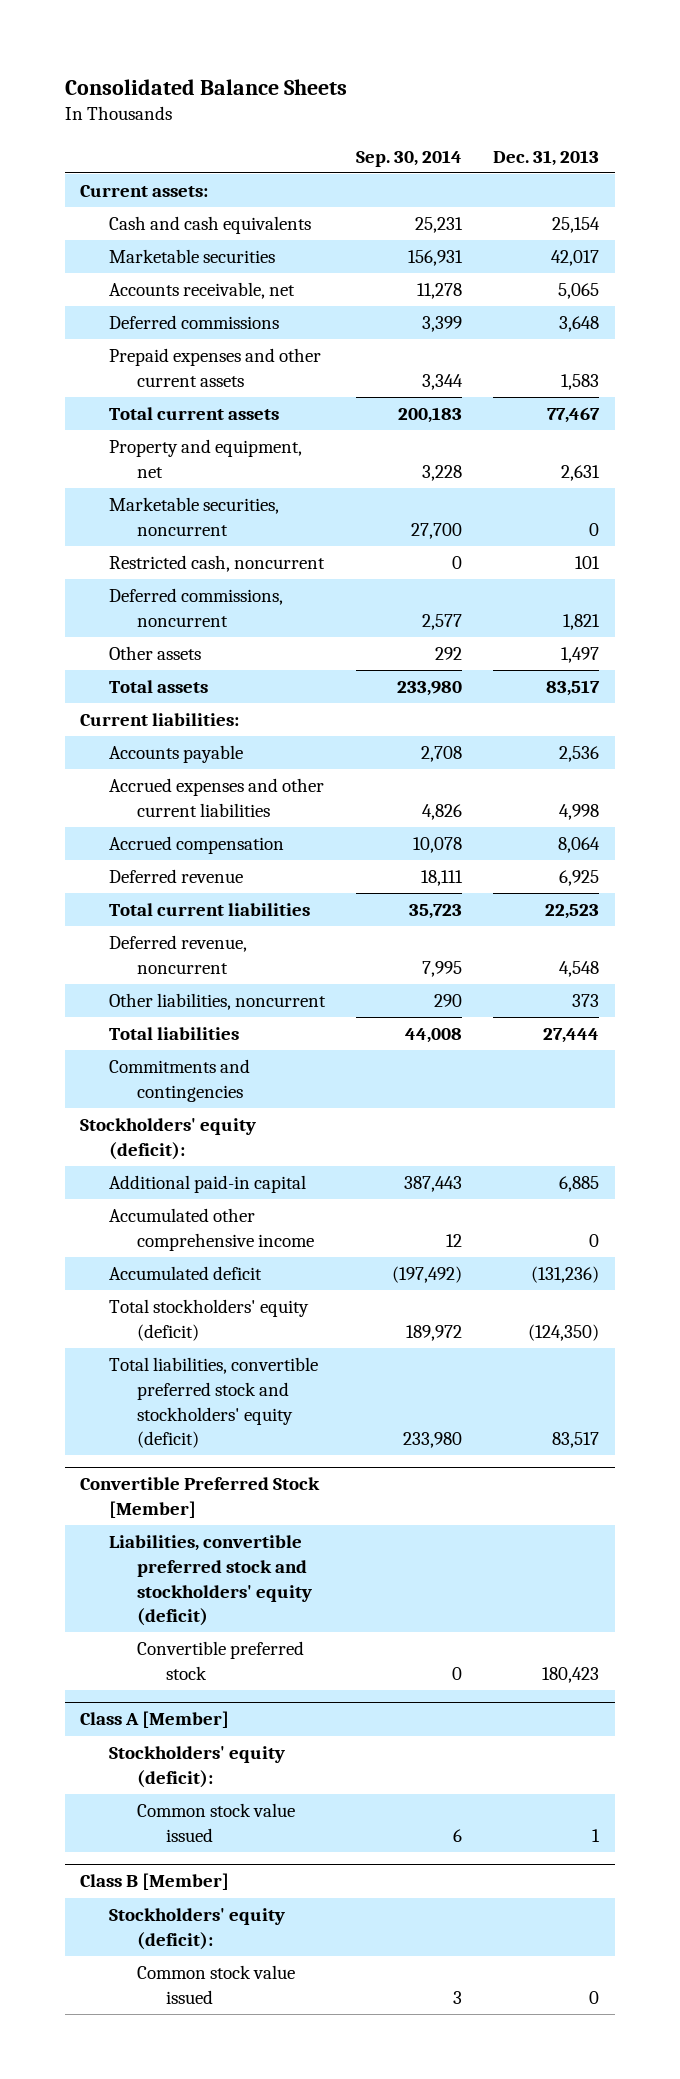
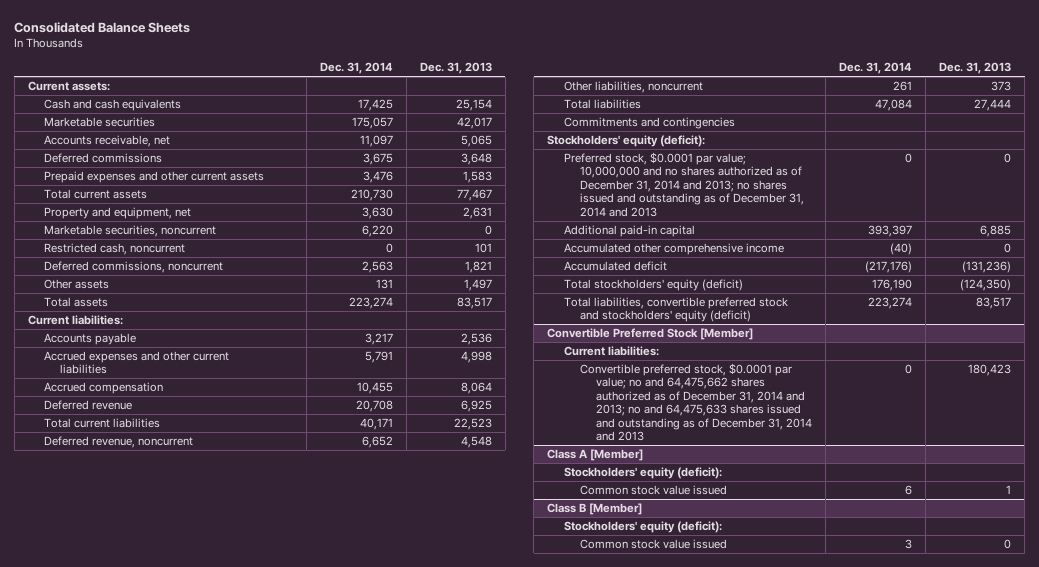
[356,149,463,167] Sep. 30, 2014 -> none
none -> [319,62,393,75] Dec. 31, 2014
none -> [563,151,804,217] Preferred stock, $0.0001 par value; 10,000,000 and no shares authorized as of December 31, 2014 and 2013; no shares issued and outstanding as of December 31, 2014 and 2013
[108,1535,313,1627] Liabilities, convertible preferred stock and stockholders' equity (deficit) -> none
none -> [563,345,659,356] Current liabilities:
[137,1641,305,1680] Convertible preferred stock -> [579,362,813,442] Convertible preferred stock, $0.0001 par value; no and 64,475,662 shares authorized as of December 31, 2014 and 2013; no and 64,475,633 shares issued and outstanding as of December 31, 2014 and 2013

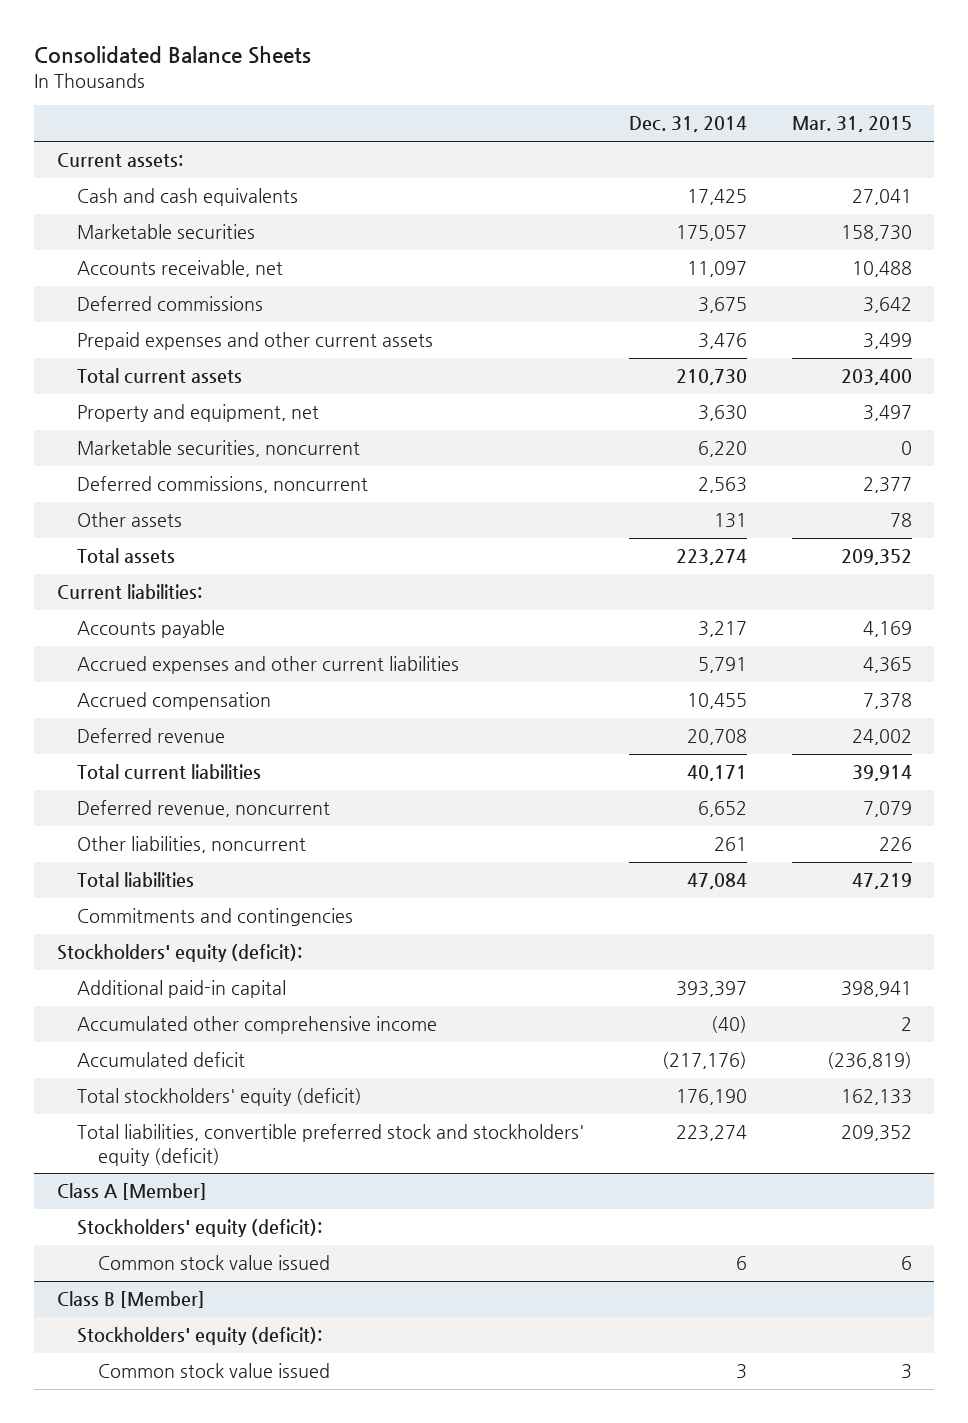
[419,62,492,75] Dec. 31, 2013 -> none
none -> [791,116,912,133] Mar. 31, 2015
[43,242,185,255] Restricted cash, noncurrent -> none
[563,151,804,217] Preferred stock, $0.0001 par value; 10,000,000 and no shares authorized as of December 31, 2014 and 2013; no shares issued and outstanding as of December 31, 2014 and 2013 -> none
[547,327,754,340] Convertible Preferred Stock [Member] -> none
[563,345,659,356] Current liabilities: -> none
[579,362,813,442] Convertible preferred stock, $0.0001 par value; no and 64,475,662 shares authorized as of December 31, 2014 and 2013; no and 64,475,633 shares issued and outstanding as of December 31, 2014 and 2013 -> none

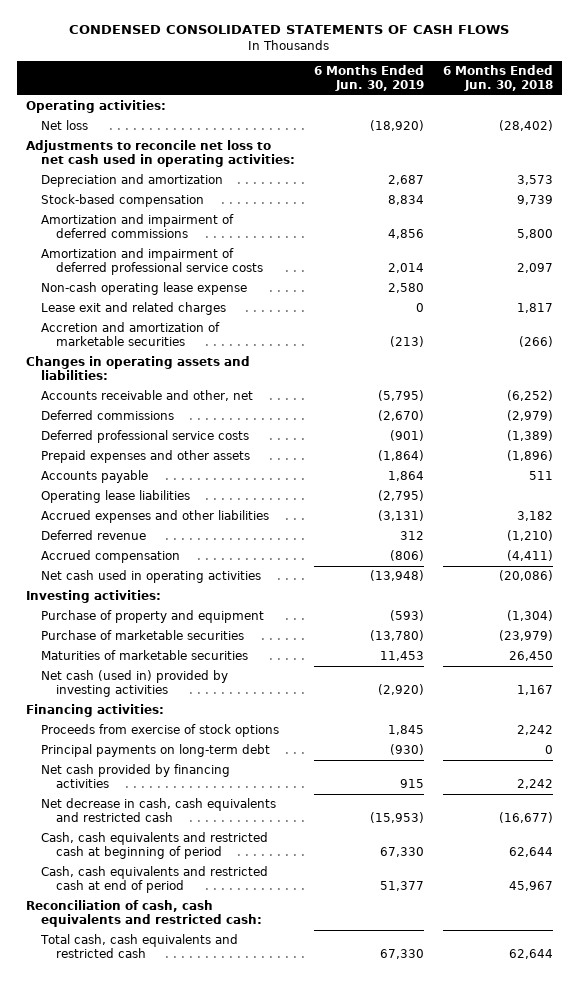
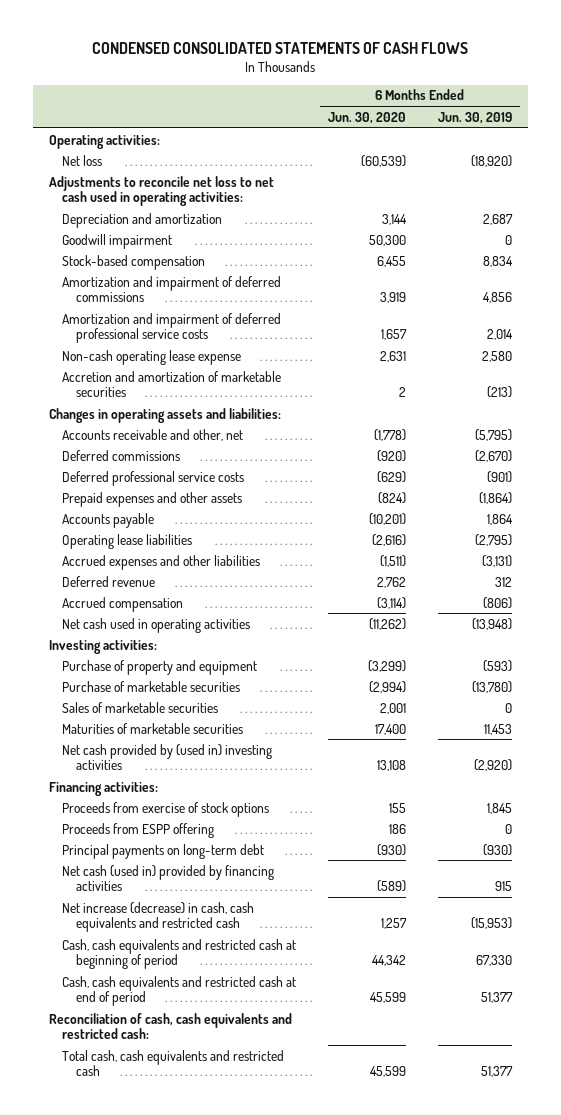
[442,65,553,92] 6 Months Ended Jun. 30, 2018 -> none
none -> [328,111,407,124] Jun. 30, 2020
none -> [62,233,173,249] Goodwill impairment
[41,302,227,316] Lease exit and related charges -> none
none -> [62,701,219,713] Sales of marketable securities
[41,670,229,698] Net cash (used in) provided by investing activities -> [62,743,273,771] Net cash provided by (used in) investing activities
none -> [62,822,215,838] Proceeds from ESPP offering
[41,764,231,789] Net cash provided by financing activities -> [62,864,275,892] Net cash (used in) provided by financing activities
[41,798,277,823] Net decrease in cash, cash equivalents and restricted cash -> [62,901,255,933] Net increase (decrease) in cash, cash equivalents and restricted cash
[379,949,424,960] 67,330 -> [481,1066,514,1078] 51,377

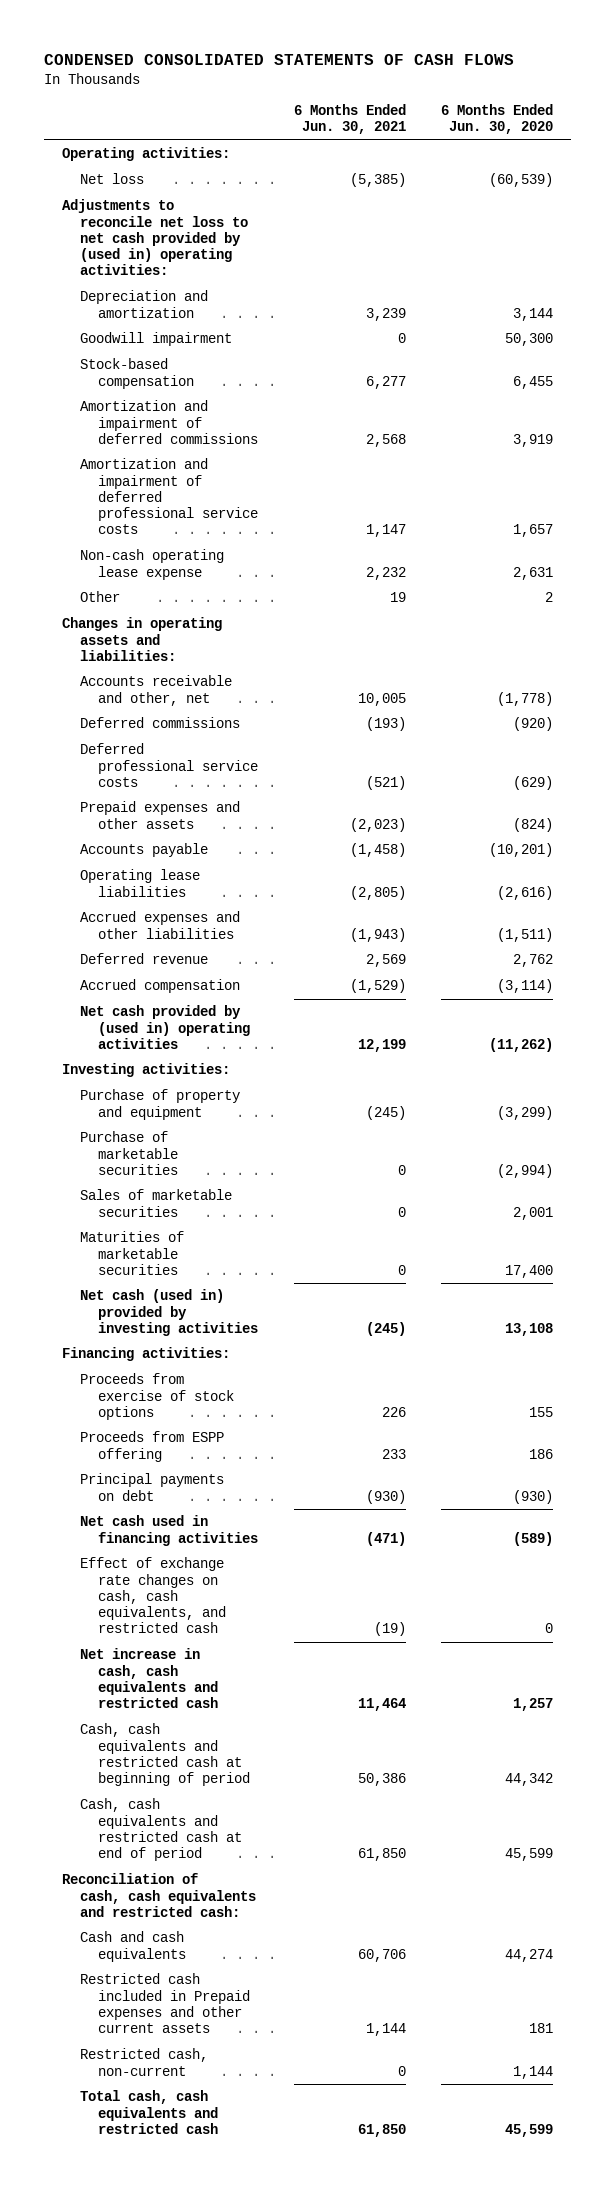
[438,111,513,124] Jun. 30, 2019 -> none
none -> [293,104,406,135] 6 Months Ended Jun. 30, 2021
[48,175,274,207] Adjustments to reconcile net loss to net cash used in operating activities: -> [61,199,248,276] Adjustments to reconcile net loss to net cash provided by (used in) operating activities:
[62,370,282,398] Accretion and amortization of marketable securities -> none
none -> [79,591,120,603] Other
[62,617,251,633] Net cash used in operating activities -> [79,1005,251,1049] Net cash provided by (used in) operating activities
[62,743,273,771] Net cash provided by (used in) investing activities -> [79,1289,259,1336] Net cash (used in) provided by investing activities
[62,843,265,859] Principal payments on long-term debt -> [79,1473,224,1501] Principal payments on debt
[62,864,275,892] Net cash (used in) provided by financing activities -> [79,1515,259,1546] Net cash used in financing activities
none -> [79,1557,227,1634] Effect of exchange rate changes on cash, cash equivalents, and restricted cash
[62,901,255,933] Net increase (decrease) in cash, cash equivalents and restricted cash -> [79,1648,219,1709] Net increase in cash, cash equivalents and restricted cash
none -> [79,1931,187,1962] Cash and cash equivalents
none -> [79,1973,251,2034] Restricted cash included in Prepaid expenses and other current assets
none -> [79,2048,208,2076] Restricted cash, non-current

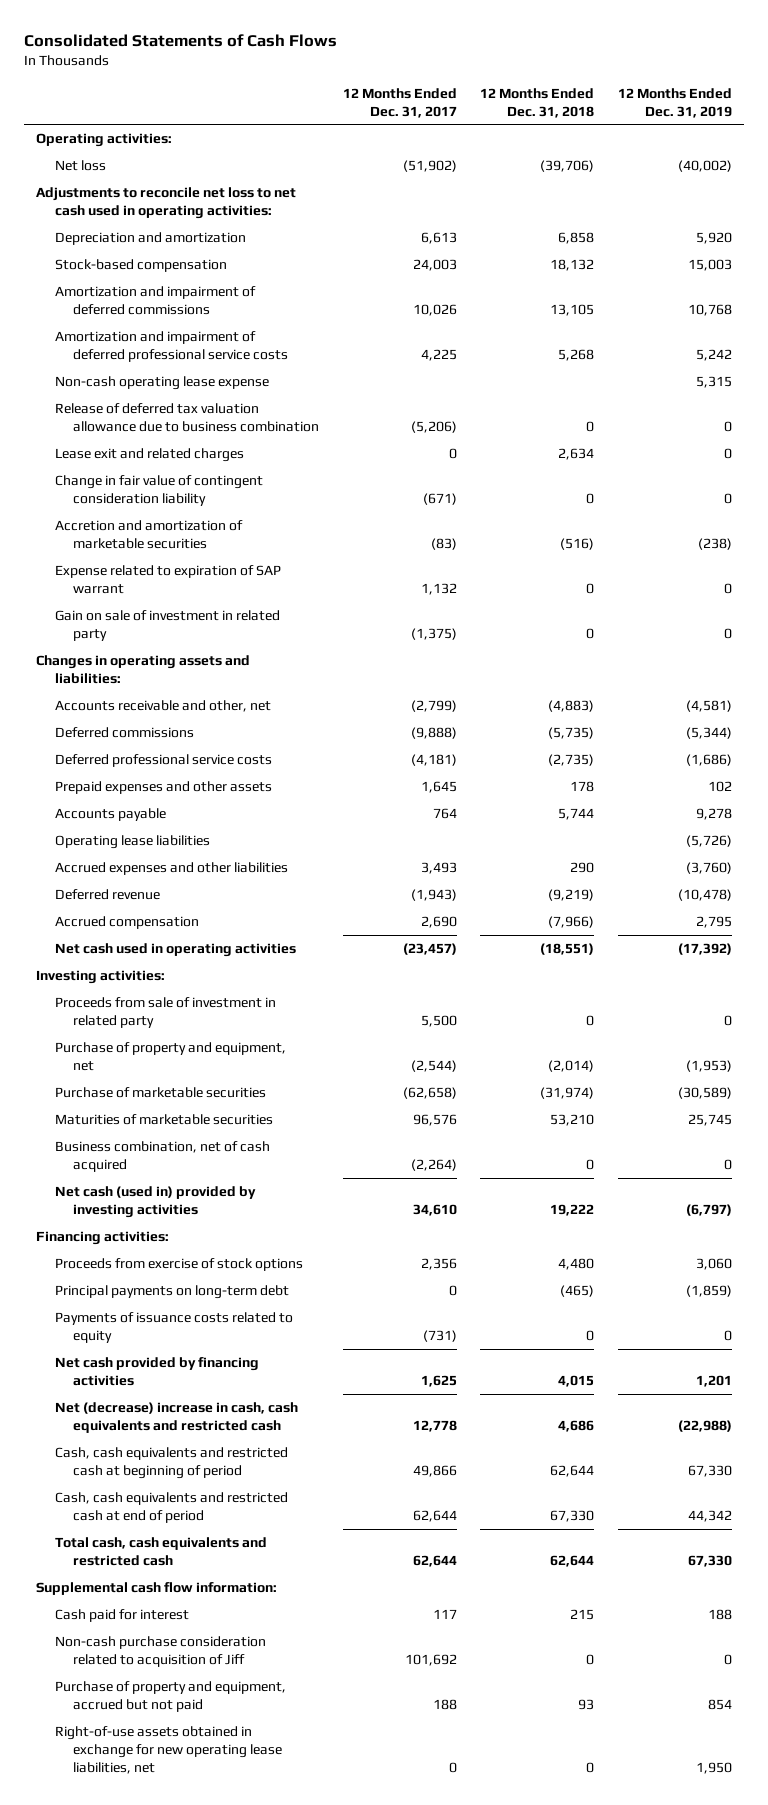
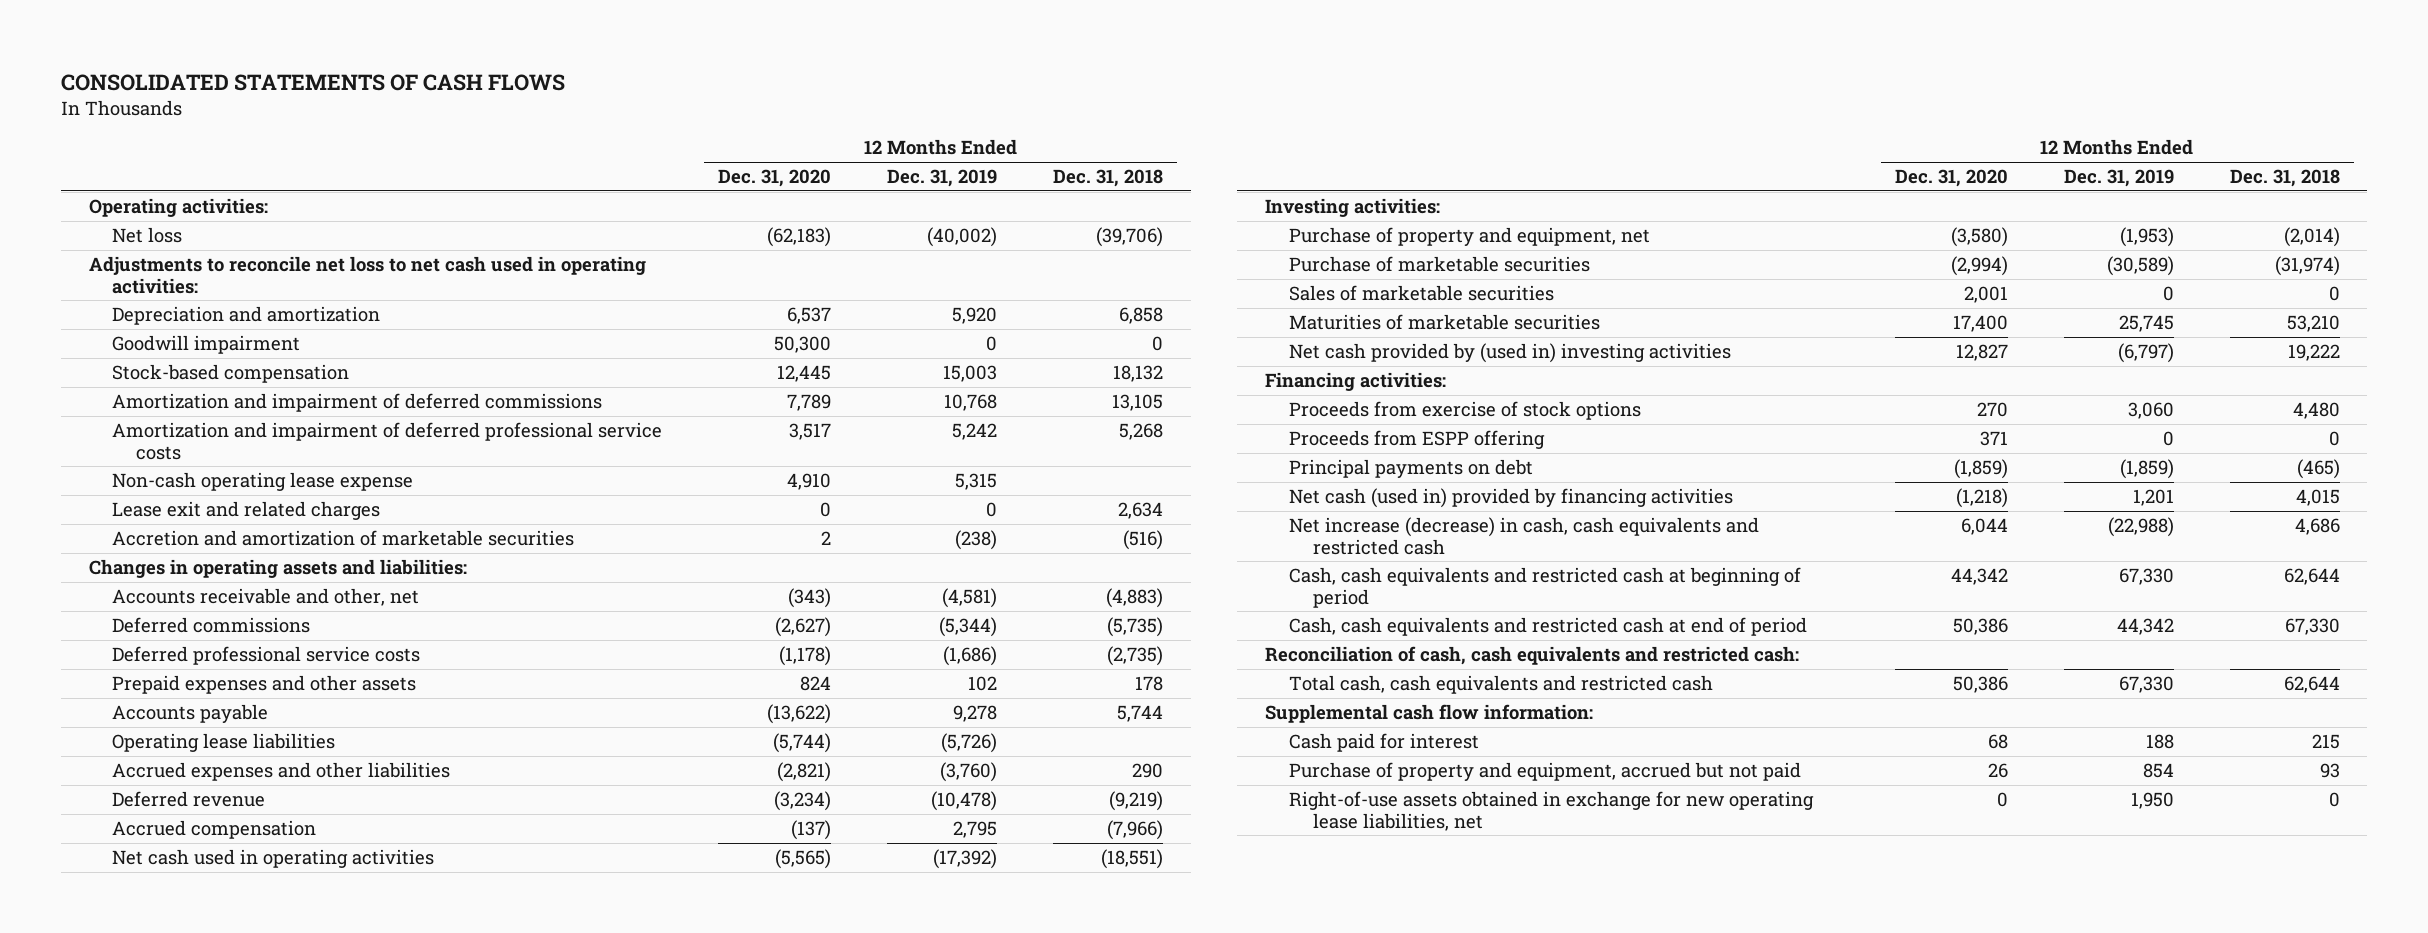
[24,34,338,48] Consolidated Statements of Cash Flows -> [60,73,565,91] CONSOLIDATED STATEMENTS OF CASH FLOWS
[342,87,457,118] 12 Months Ended Dec. 31, 2017 -> none
none -> [718,169,832,188] Dec. 31, 2020
none -> [112,335,301,355] Goodwill impairment
[54,402,320,433] Release of deferred tax valuation allowance due to business combination -> none
[54,474,263,507] Change in fair value of contingent consideration liability -> none
[54,564,281,595] Expense related to expiration of SAP warrant -> none
[54,609,280,642] Gain on sale of investment in related party -> none
[54,996,276,1029] Proceeds from sale of investment in related party -> none
none -> [1289,285,1555,302] Sales of marketable securities
[54,1140,270,1173] Business combination, net of cash acquired -> none
[54,1185,256,1219] Net cash (used in) provided by investing activities -> [1289,343,1732,364] Net cash provided by (used in) investing activities
[54,1311,293,1344] Payments of issuance costs related to equity -> none
none -> [1289,430,1546,450] Proceeds from ESPP offering
[54,1284,289,1299] Principal payments on long-term debt -> [1289,459,1534,479] Principal payments on debt
[54,1356,259,1387] Net cash provided by financing activities -> [1289,488,1734,509] Net cash (used in) provided by financing activities
[54,1401,298,1434] Net (decrease) increase in cash, cash equivalents and restricted cash -> [1289,517,1760,555] Net increase (decrease) in cash, cash equivalents and restricted cash
none -> [1265,646,1800,666] Reconciliation of cash, cash equivalents and restricted cash:
[54,1635,266,1668] Non-cash purchase consideration related to acquisition of Jiff -> none

